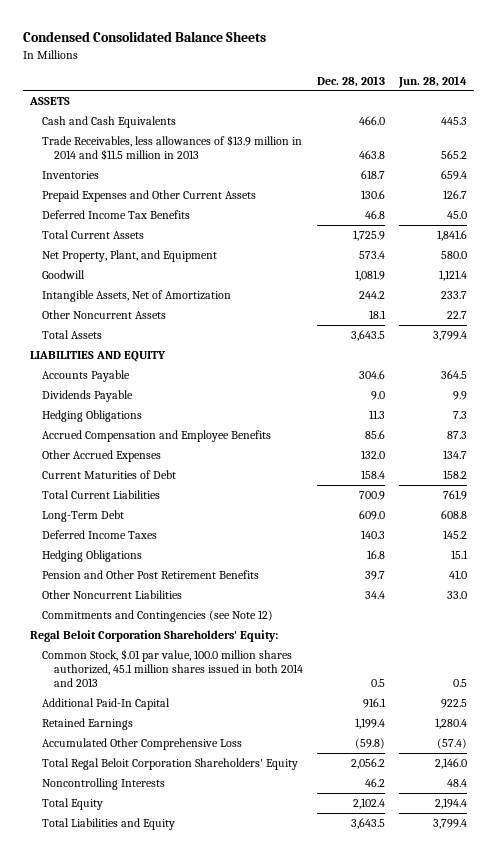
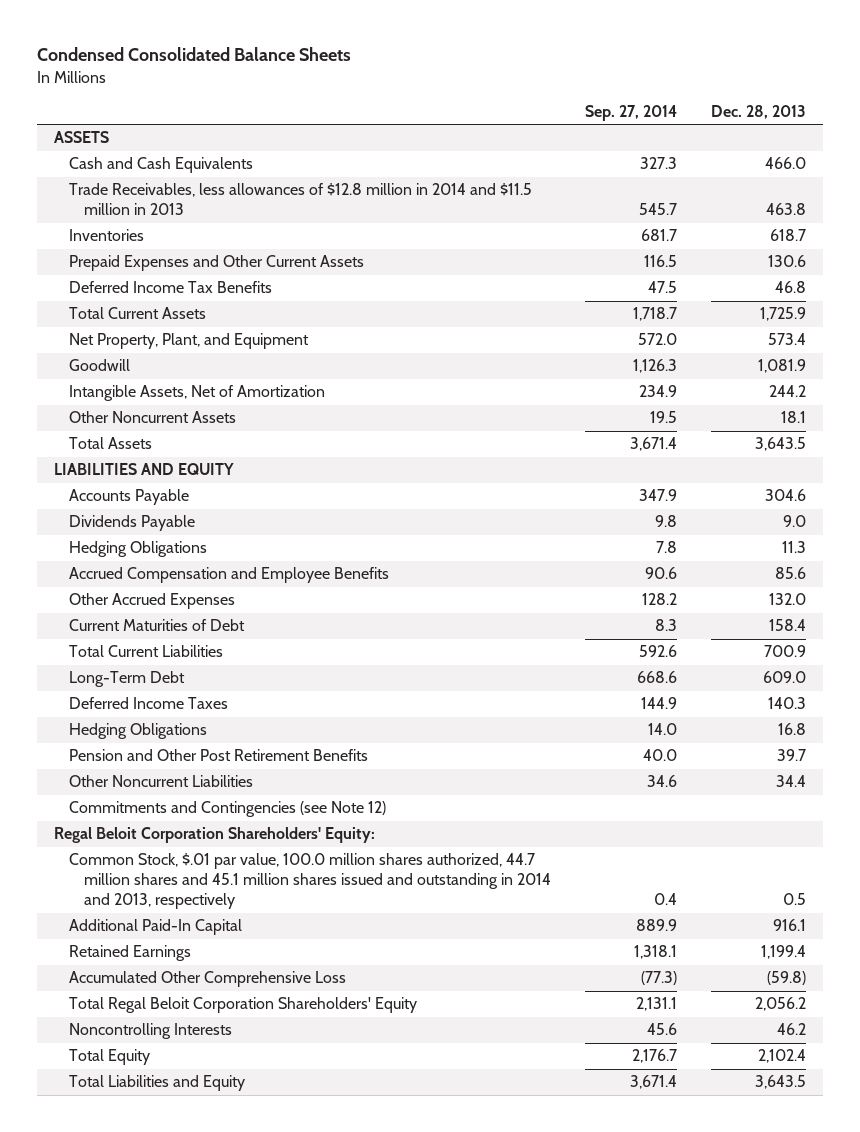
[397,75,467,88] Jun. 28, 2014 -> none
none -> [584,104,677,121] Sep. 27, 2014
[42,135,303,161] Trade Receivables, less allowances of $13.9 million in 2014 and $11.5 million in 2013 -> [68,183,532,216] Trade Receivables, less allowances of $12.8 million in 2014 and $11.5 million in 2013
[42,649,304,688] Common Stock, $.01 par value, 100.0 million shares authorized, 45.1 million shares issued in both 2014 and 2013 -> [68,853,552,910] Common Stock, $.01 par value, 100.0 million shares authorized, 44.7 million shares and 45.1 million shares issued and outstanding in 2014 and 2013, respectively

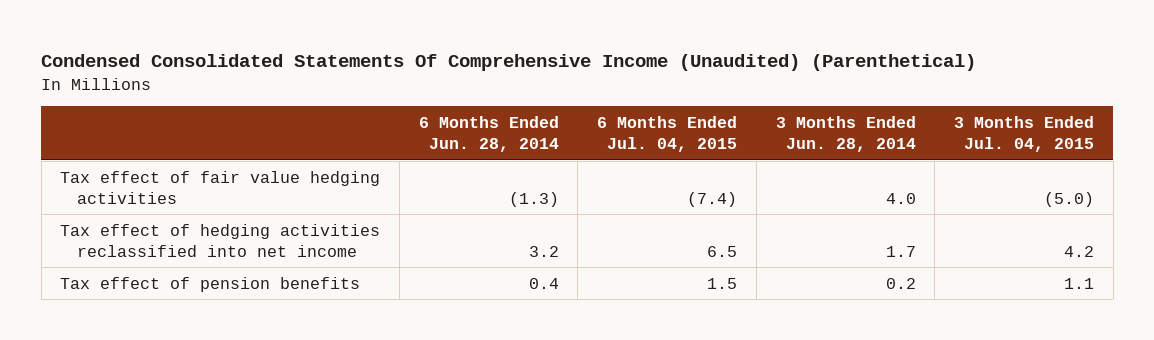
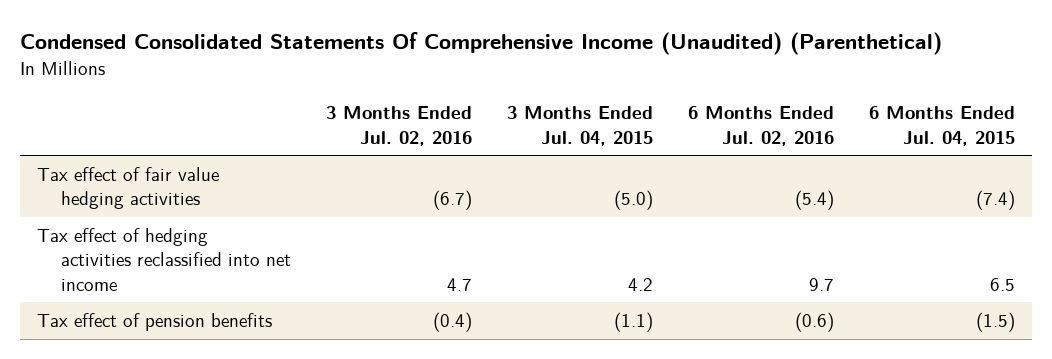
[418,116,559,153] 6 Months Ended Jun. 28, 2014 -> none
[775,116,916,153] 3 Months Ended Jun. 28, 2014 -> none
none -> [325,106,472,146] 3 Months Ended Jul. 02, 2016
none -> [687,106,834,146] 6 Months Ended Jul. 02, 2016
[707,277,738,289] 1.5 -> [975,311,1015,332] (1.5)
[1064,277,1095,289] 1.1 -> [613,311,653,332] (1.1)

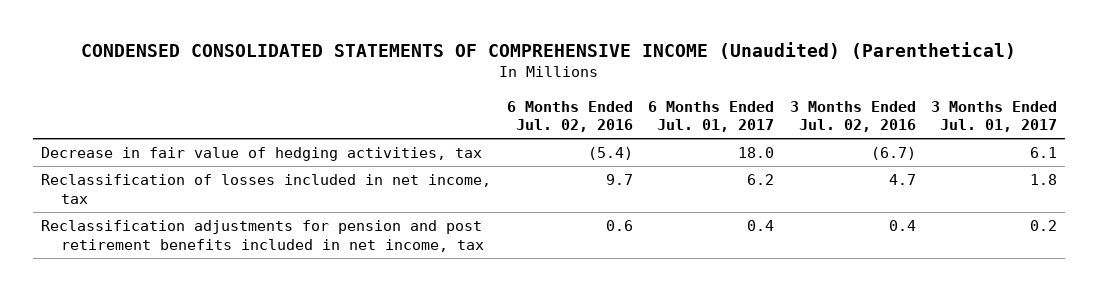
[19,32,942,56] Condensed Consolidated Statements Of Comprehensive Income (Unaudited) (Parenthetical) -> [81,41,1017,59] CONDENSED CONSOLIDATED STATEMENTS OF COMPREHENSIVE INCOME (Unaudited) (Parenthetical)
[506,106,653,146] 3 Months Ended Jul. 04, 2015 -> none
[868,106,1015,146] 6 Months Ended Jul. 04, 2015 -> none
none -> [648,100,775,133] 6 Months Ended Jul. 01, 2017
none -> [930,100,1057,133] 3 Months Ended Jul. 01, 2017
[37,166,220,210] Tax effect of fair value hedging activities -> [41,147,483,162] Decrease in fair value of hedging activities, tax
[37,227,291,291] Tax effect of hedging activities reclassified into net income -> [41,174,492,204] Reclassification of losses included in net income, tax
[37,312,273,331] Tax effect of pension benefits -> [41,220,484,252] Reclassification adjustments for pension and post retirement benefits included in net income, tax
[432,311,472,332] (0.4) -> [888,220,916,232] 0.4
[794,311,834,332] (0.6) -> [605,220,633,232] 0.6

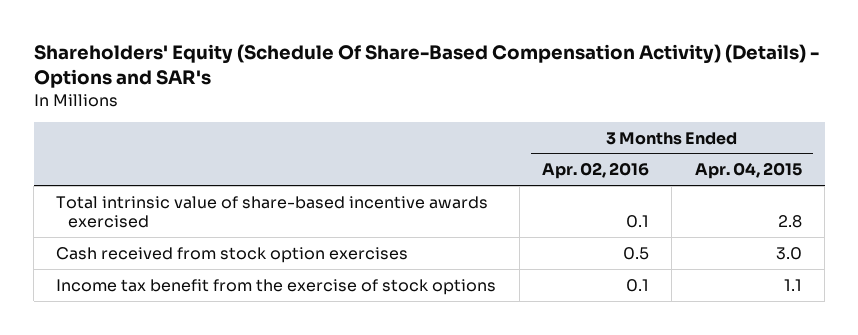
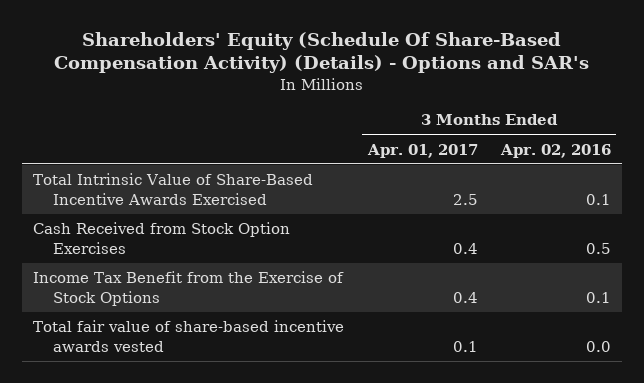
[694,162,802,180] Apr. 04, 2015 -> none
none -> [366,143,478,158] Apr. 01, 2017
[56,195,489,229] Total intrinsic value of share-based incentive awards exercised -> [33,173,314,205] Total Intrinsic Value of Share-Based Incentive Awards Exercised
[56,246,409,263] Cash received from stock option exercises -> [33,222,291,254] Cash Received from Stock Option Exercises
[56,278,497,295] Income tax benefit from the exercise of stock options -> [33,271,345,306] Income Tax Benefit from the Exercise of Stock Options
none -> [33,320,345,352] Total fair value of share-based incentive awards vested

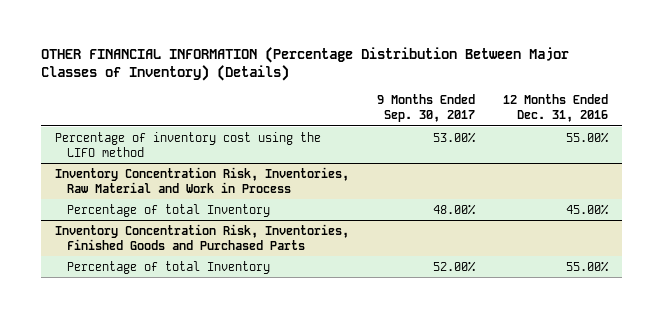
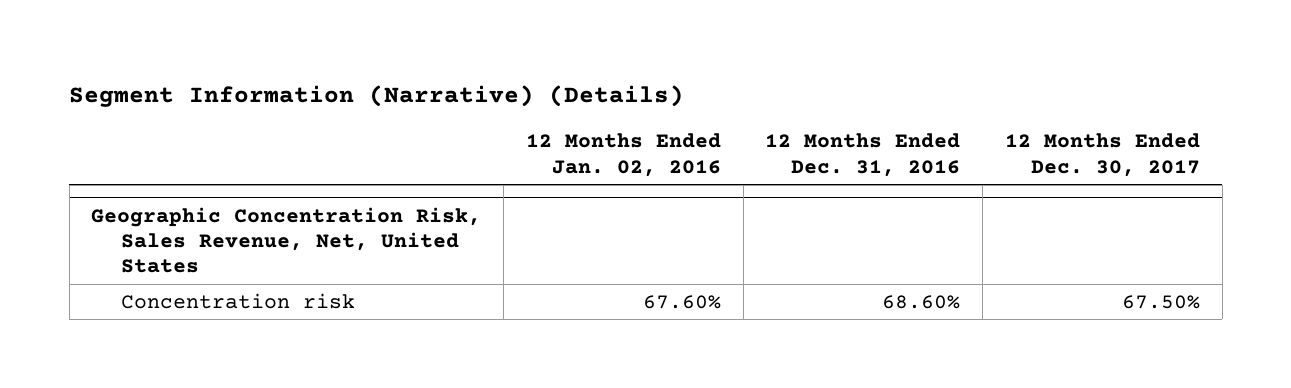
[40,46,569,82] OTHER FINANCIAL INFORMATION (Percentage Distribution Between Major Classes of Inventory) (Details) -> [69,85,685,108] Segment Information (Narrative) (Details)
[376,93,475,122] 9 Months Ended Sep. 30, 2017 -> none
none -> [525,133,721,177] 12 Months Ended Jan. 02, 2016
none -> [1004,133,1200,177] 12 Months Ended Dec. 30, 2017
[54,131,321,157] Percentage of inventory cost using the LIFO method -> none
[54,166,349,193] Inventory Concentration Risk, Inventories, Raw Material and Work in Process -> none
[66,203,270,217] Percentage of total Inventory -> none
[54,223,349,250] Inventory Concentration Risk, Inventories, Finished Goods and Purchased Parts -> none
[66,260,270,274] Percentage of total Inventory -> none
none -> [91,206,482,274] Geographic Concentration Risk, Sales Revenue, Net, United States
none -> [121,292,356,309] Concentration risk

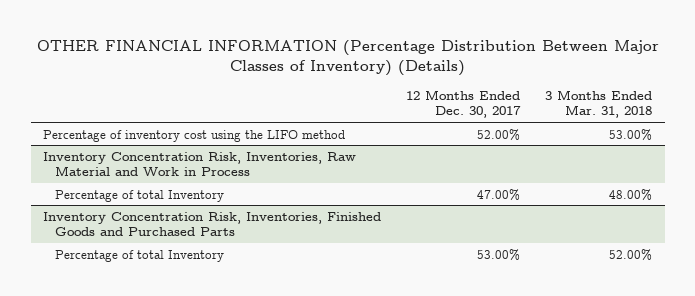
[69,85,685,108] Segment Information (Narrative) (Details) -> [36,39,659,77] OTHER FINANCIAL INFORMATION (Percentage Distribution Between Major Classes of Inventory) (Details)
[525,133,721,177] 12 Months Ended Jan. 02, 2016 -> none
[765,133,961,177] 12 Months Ended Dec. 31, 2016 -> none
none -> [545,89,653,119] 3 Months Ended Mar. 31, 2018
[91,206,482,274] Geographic Concentration Risk, Sales Revenue, Net, United States -> none
[121,292,356,309] Concentration risk -> none
none -> [43,129,346,142] Percentage of inventory cost using the LIFO method
none -> [43,151,357,177] Inventory Concentration Risk, Inventories, Raw Material and Work in Process
none -> [54,189,224,202] Percentage of total Inventory
none -> [43,211,382,237] Inventory Concentration Risk, Inventories, Finished Goods and Purchased Parts
none -> [54,249,224,262] Percentage of total Inventory

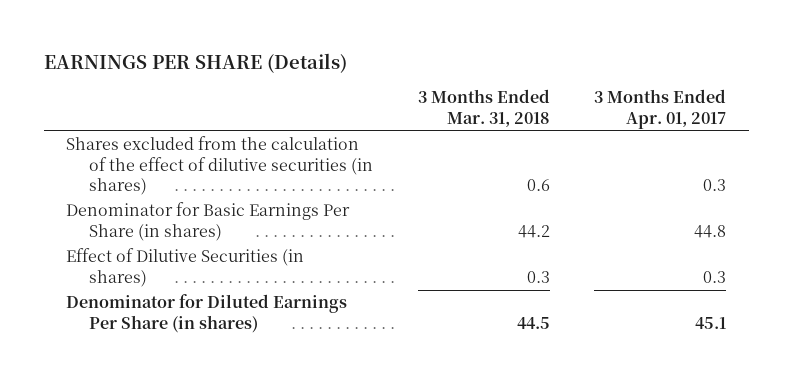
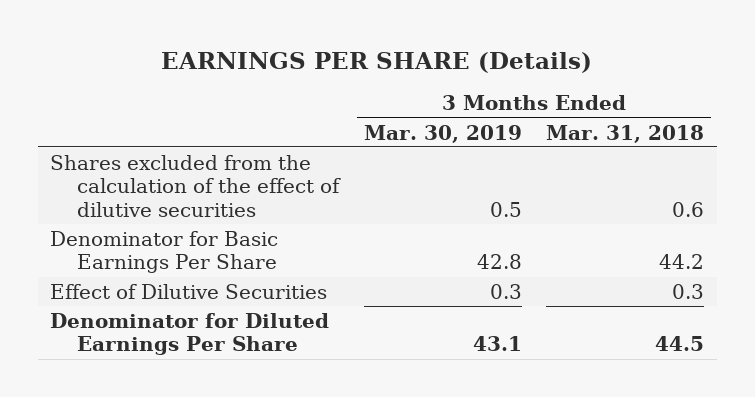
[594,89,727,129] 3 Months Ended Apr. 01, 2017 -> none
none -> [363,124,522,143] Mar. 30, 2019
[66,136,373,196] Shares excluded from the calculation of the effect of dilutive securities (in shares) -> [50,154,341,217] Shares excluded from the calculation of the effect of dilutive securities
[66,202,351,241] Denominator for Basic Earnings Per Share (in shares) -> [50,230,279,274] Denominator for Basic Earnings Per Share
[66,248,305,287] Effect of Dilutive Securities (in shares) -> [50,283,328,299] Effect of Dilutive Securities
[66,294,348,333] Denominator for Diluted Earnings Per Share (in shares) -> [50,312,330,356] Denominator for Diluted Earnings Per Share

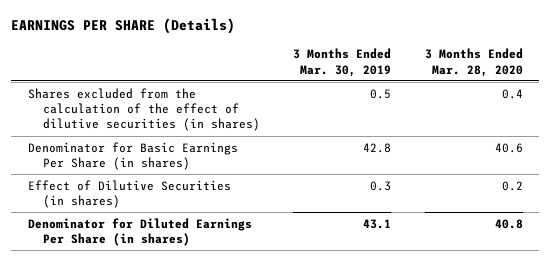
[546,124,705,143] Mar. 31, 2018 -> none
none -> [424,48,523,77] 3 Months Ended Mar. 28, 2020
[50,154,341,217] Shares excluded from the calculation of the effect of dilutive securities -> [28,87,261,132] Shares excluded from the calculation of the effect of dilutive securities (in shares)
[50,230,279,274] Denominator for Basic Earnings Per Share -> [28,141,239,171] Denominator for Basic Earnings Per Share (in shares)
[50,283,328,299] Effect of Dilutive Securities -> [28,179,232,209] Effect of Dilutive Securities (in shares)
[50,312,330,356] Denominator for Diluted Earnings Per Share -> [28,217,253,247] Denominator for Diluted Earnings Per Share (in shares)

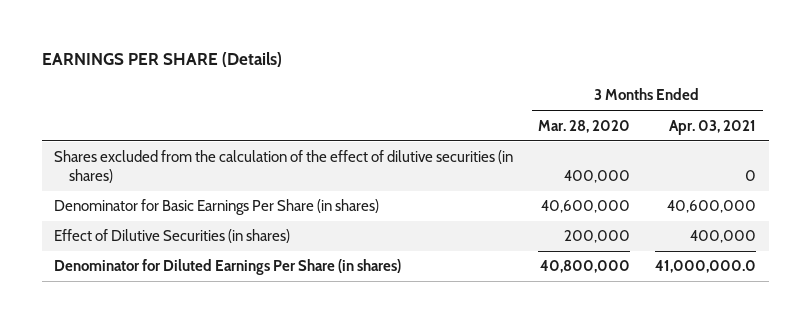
[293,48,392,77] 3 Months Ended Mar. 30, 2019 -> none
none -> [669,119,757,135] Apr. 03, 2021
[501,88,523,99] 0.4 -> [564,169,631,183] 400,000
[494,142,523,153] 40.6 -> [541,200,631,214] 40,600,000
[501,180,523,191] 0.2 -> [564,230,631,244] 200,000
[494,218,523,229] 40.8 -> [540,260,631,274] 40,800,000

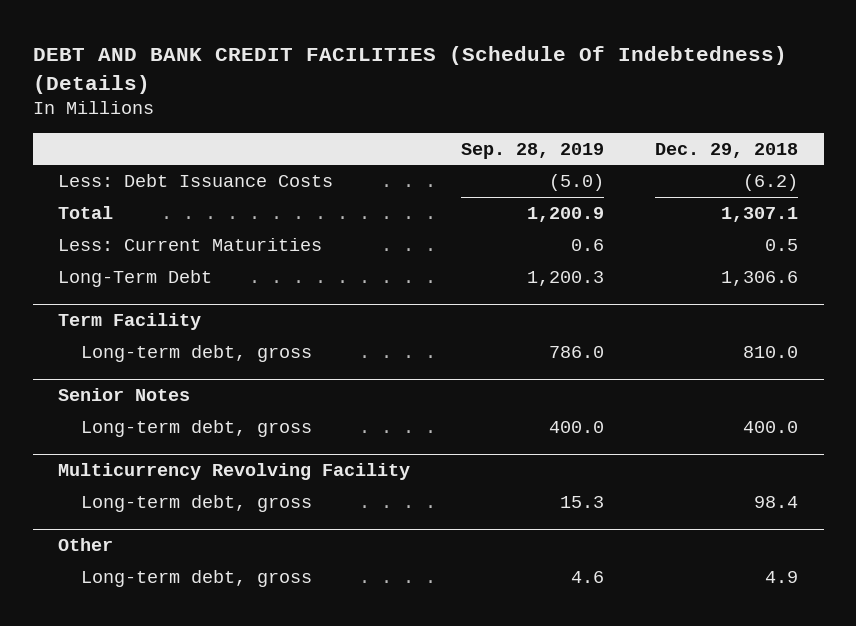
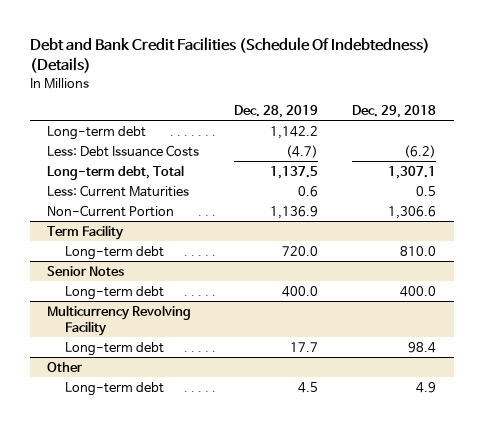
[32,46,787,94] DEBT AND BANK CREDIT FACILITIES (Schedule Of Indebtedness) (Details) -> [29,37,430,74] Debt and Bank Credit Facilities (Schedule Of Indebtedness) (Details)
[461,142,605,159] Sep. 28, 2019 -> none
none -> [233,105,318,119] Dec. 28, 2019
none -> [47,125,147,140] Long-term debt
[58,205,114,219] Total -> [47,164,185,180] Long-term debt, Total
[58,269,213,287] Long-Term Debt -> [47,204,175,217] Non-Current Portion
[80,344,312,362] Long-term debt, gross -> [64,245,164,260] Long-term debt
[80,419,312,437] Long-term debt, gross -> [64,285,164,300] Long-term debt
[80,494,312,512] Long-term debt, gross -> [64,341,164,356] Long-term debt
[80,569,312,587] Long-term debt, gross -> [64,381,164,396] Long-term debt

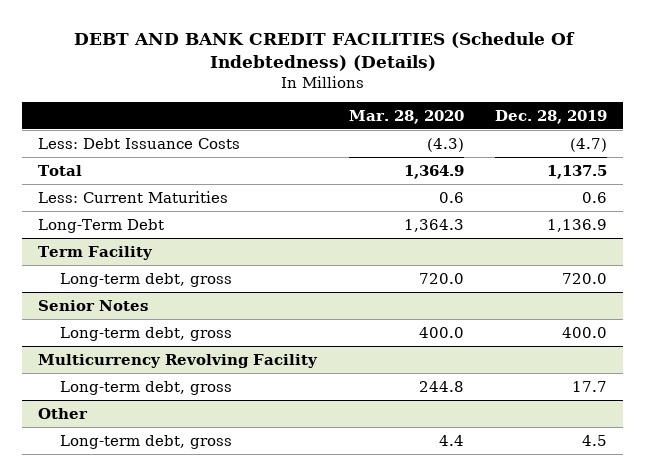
[29,37,430,74] Debt and Bank Credit Facilities (Schedule Of Indebtedness) (Details) -> [73,31,575,71] DEBT AND BANK CREDIT FACILITIES (Schedule Of Indebtedness) (Details)
[352,105,437,119] Dec. 29, 2018 -> none
none -> [348,110,464,125] Mar. 28, 2020
[47,125,147,140] Long-term debt -> none
[47,164,185,180] Long-term debt, Total -> [37,164,82,176] Total
[47,204,175,217] Non-Current Portion -> [37,218,164,233] Long-Term Debt
[64,245,164,260] Long-term debt -> [59,272,232,287] Long-term debt, gross
[64,285,164,300] Long-term debt -> [59,326,232,341] Long-term debt, gross
[64,341,164,356] Long-term debt -> [59,380,232,395] Long-term debt, gross
[64,381,164,396] Long-term debt -> [59,434,232,449] Long-term debt, gross

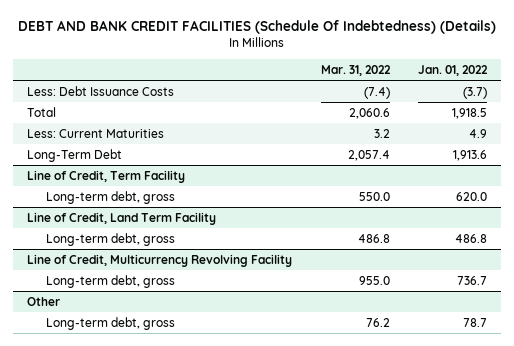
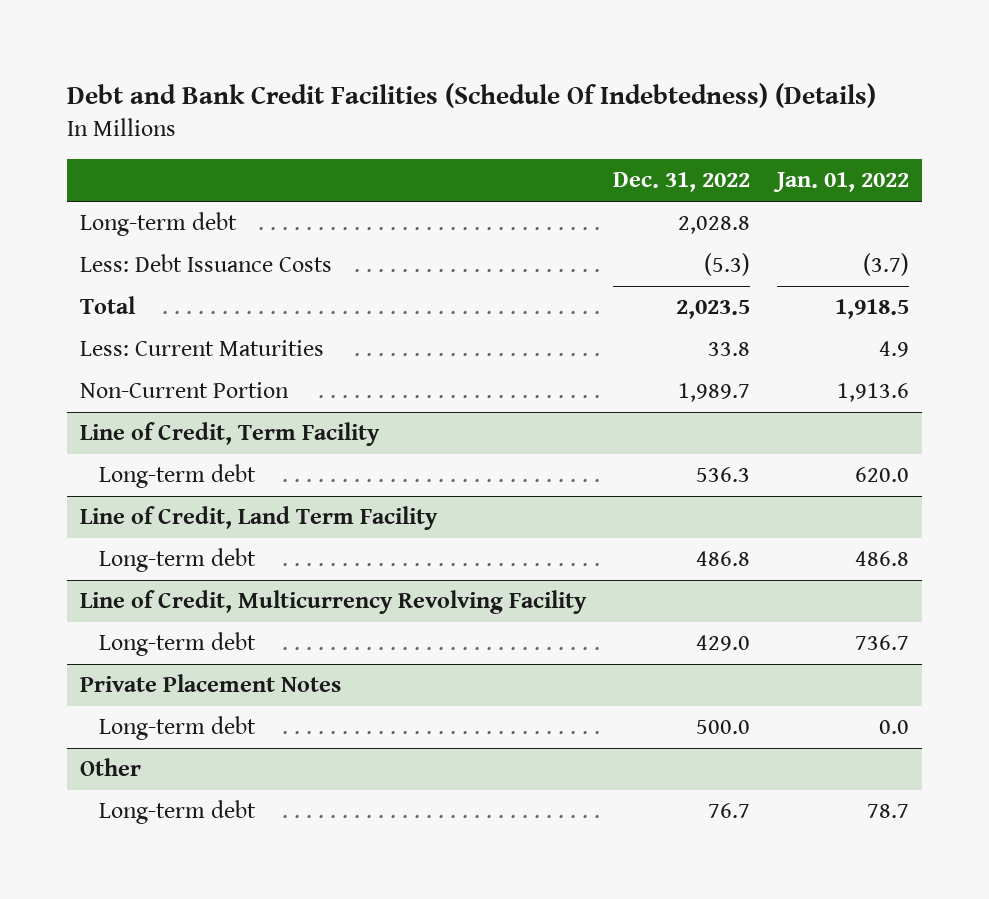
[18,20,497,35] DEBT AND BANK CREDIT FACILITIES (Schedule Of Indebtedness) (Details) -> [67,82,877,108] Debt and Bank Credit Facilities (Schedule Of Indebtedness) (Details)
[320,64,391,76] Mar. 31, 2022 -> none
none -> [613,172,751,193] Dec. 31, 2022
none -> [80,212,238,237] Long-term debt
[27,148,123,162] Long-Term Debt -> [80,382,290,399] Non-Current Portion
[45,190,175,204] Long-term debt, gross -> [98,464,256,489] Long-term debt
[45,232,175,246] Long-term debt, gross -> [98,548,256,573] Long-term debt
[45,274,175,288] Long-term debt, gross -> [98,632,256,657] Long-term debt
none -> [80,674,342,693] Private Placement Notes
none -> [98,716,256,741] Long-term debt
[45,316,175,330] Long-term debt, gross -> [98,800,256,825] Long-term debt

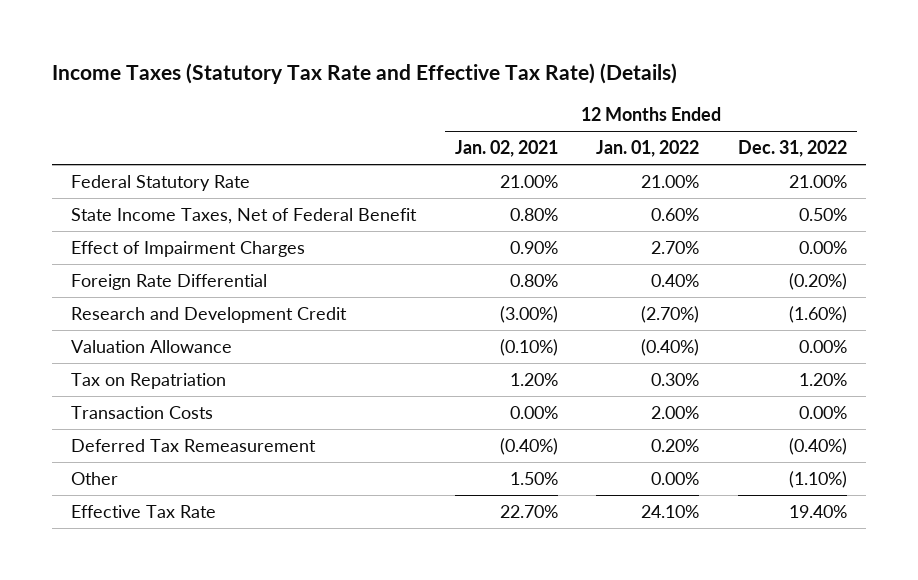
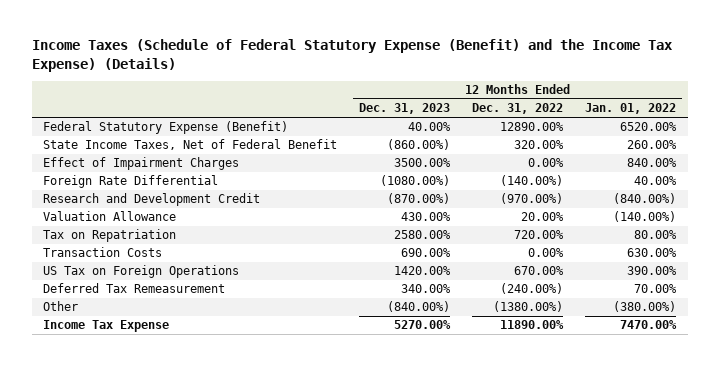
[52,63,678,85] Income Taxes (Statutory Tax Rate and Effective Tax Rate) (Details) -> [31,39,673,72] Income Taxes (Schedule of Federal Statutory Expense (Benefit) and the Income Tax Expense) (Details)
[454,140,558,158] Jan. 02, 2021 -> none
none -> [359,103,451,115] Dec. 31, 2023
[71,174,251,191] Federal Statutory Rate -> [42,121,288,135] Federal Statutory Expense (Benefit)
[641,174,700,188] 21.00% -> [620,122,678,132] 6520.00%
[788,174,847,188] 21.00% -> [500,122,565,132] 12890.00%
[651,207,700,221] 0.60% -> [627,140,678,150] 260.00%
[798,207,847,221] 0.50% -> [514,140,565,150] 320.00%
[651,240,700,254] 2.70% -> [627,158,678,168] 840.00%
[651,273,700,287] 0.40% -> [634,176,678,186] 40.00%
[788,272,847,290] (0.20%) -> [500,175,564,187] (140.00%)
[641,305,700,323] (2.70%) -> [613,193,677,205] (840.00%)
[788,305,847,323] (1.60%) -> [500,193,564,205] (970.00%)
[641,338,700,356] (0.40%) -> [613,211,677,223] (140.00%)
[798,339,847,353] 0.00% -> [521,212,565,222] 20.00%
[651,372,700,386] 0.30% -> [634,230,678,240] 80.00%
[798,372,847,386] 1.20% -> [514,230,565,240] 720.00%
[651,405,700,419] 2.00% -> [627,248,678,258] 630.00%
none -> [42,265,239,279] US Tax on Foreign Operations
[651,438,700,452] 0.20% -> [634,284,678,294] 70.00%
[788,437,847,455] (0.40%) -> [500,283,564,295] (240.00%)
[651,471,700,485] 0.00% -> [613,301,677,313] (380.00%)
[788,470,847,488] (1.10%) -> [493,301,564,313] (1380.00%)
[71,504,217,518] Effective Tax Rate -> [42,320,169,333] Income Tax Expense
[641,504,700,518] 24.10% -> [620,320,678,330] 7470.00%
[788,504,847,518] 19.40% -> [500,320,565,330] 11890.00%

